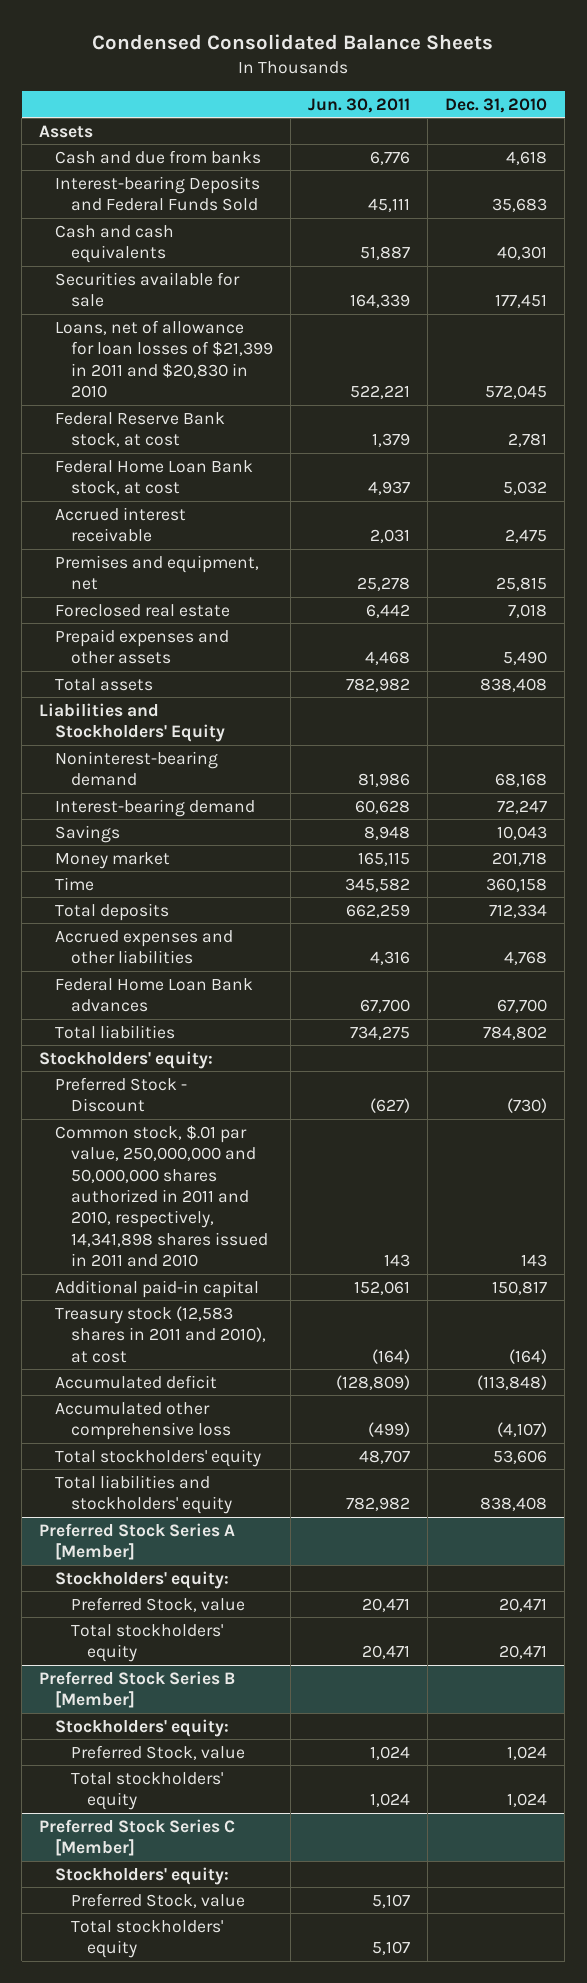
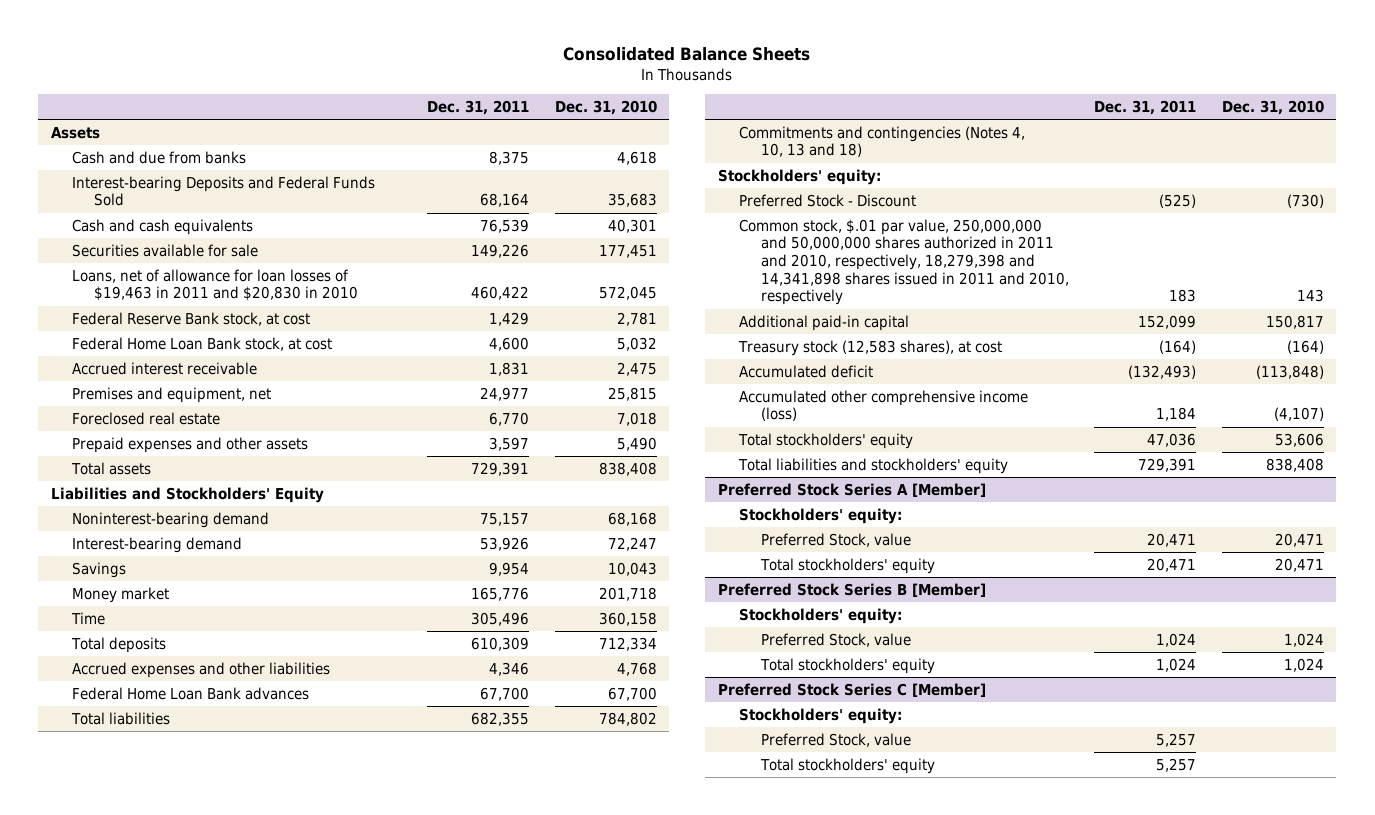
[92,34,494,51] Condensed Consolidated Balance Sheets -> [563,47,811,62] Consolidated Balance Sheets
[308,97,411,113] Jun. 30, 2011 -> none
none -> [427,100,530,116] Dec. 31, 2011
[55,319,274,398] Loans, net of allowance for loan losses of $21,399 in 2011 and $20,830 in 2010 -> [72,268,358,302] Loans, net of allowance for loan losses of $19,463 in 2011 and $20,830 in 2010
none -> [739,125,1026,158] Commitments and contingencies (Notes 4, 10, 13 and 18)
[55,1124,269,1268] Common stock, $.01 par value, 250,000,000 and 50,000,000 shares authorized in 2011 and 2010, respectively, 14,341,898 shares issued in 2011 and 2010 -> [739,218,1069,306] Common stock, $.01 par value, 250,000,000 and 50,000,000 shares authorized in 2011 and 2010, respectively, 18,279,398 and 14,341,898 shares issued in 2011 and 2010, respectively
[55,1305,267,1363] Treasury stock (12,583 shares in 2011 and 2010), at cost -> [738,339,1003,356] Treasury stock (12,583 shares), at cost
[55,1401,232,1441] Accumulated other comprehensive loss -> [739,389,1029,422] Accumulated other comprehensive income (loss)

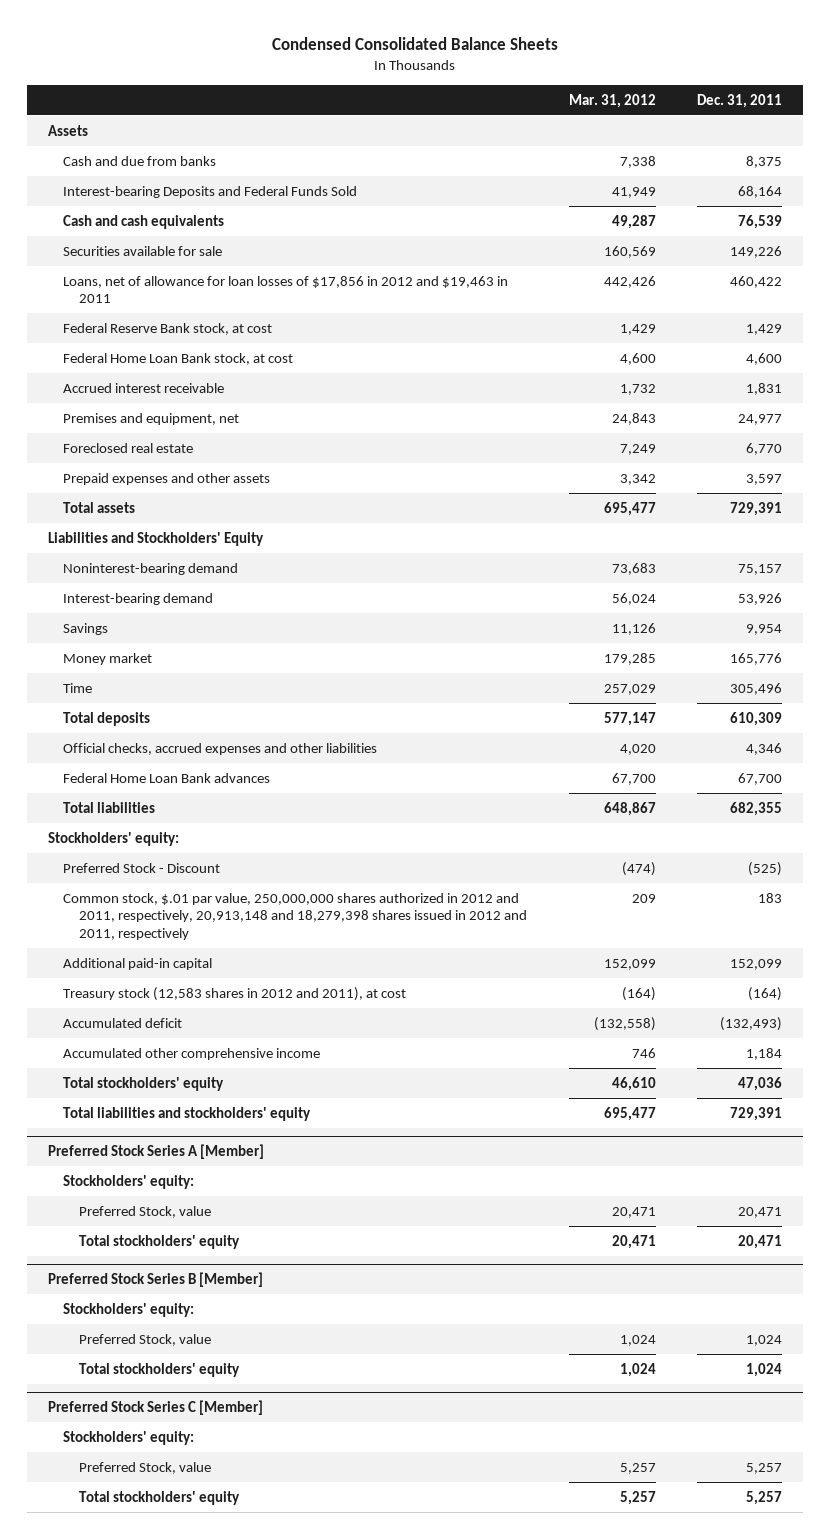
[563,47,811,62] Consolidated Balance Sheets -> [272,37,559,51] Condensed Consolidated Balance Sheets
[554,100,657,116] Dec. 31, 2010 -> none
none -> [568,93,656,108] Mar. 31, 2012
[72,268,358,302] Loans, net of allowance for loan losses of $19,463 in 2011 and $20,830 in 2010 -> [63,275,509,304] Loans, net of allowance for loan losses of $17,856 in 2012 and $19,463 in 2011
[72,661,331,678] Accrued expenses and other liabilities -> [63,742,378,755] Official checks, accrued expenses and other liabilities
[739,125,1026,158] Commitments and contingencies (Notes 4, 10, 13 and 18) -> none
[739,218,1069,306] Common stock, $.01 par value, 250,000,000 and 50,000,000 shares authorized in 2011 and 2010, respectively, 18,279,398 and 14,341,898 shares issued in 2011 and 2010, respectively -> [63,892,527,941] Common stock, $.01 par value, 250,000,000 shares authorized in 2012 and 2011, respectively, 20,913,148 and 18,279,398 shares issued in 2012 and 2011, respectively
[738,339,1003,356] Treasury stock (12,583 shares), at cost -> [63,986,407,1001] Treasury stock (12,583 shares in 2012 and 2011), at cost
[739,389,1029,422] Accumulated other comprehensive income (loss) -> [63,1047,321,1060] Accumulated other comprehensive income

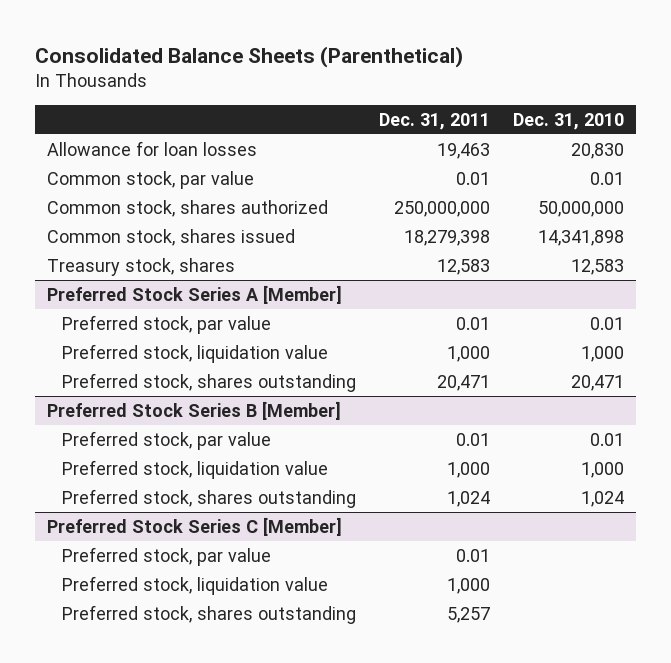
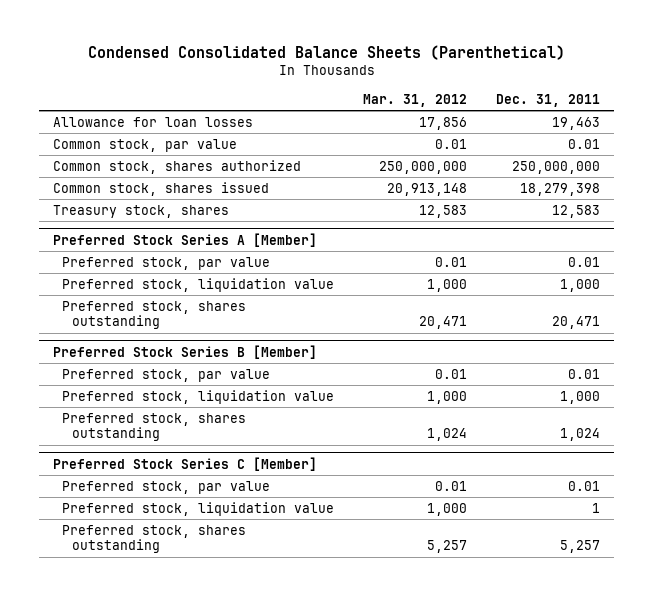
[34,45,463,68] Consolidated Balance Sheets (Parenthetical) -> [87,45,565,61] Condensed Consolidated Balance Sheets (Parenthetical)
[513,113,625,131] Dec. 31, 2010 -> none
none -> [363,93,468,107] Mar. 31, 2012
[446,577,490,594] 1,000 -> [591,502,600,513] 1

